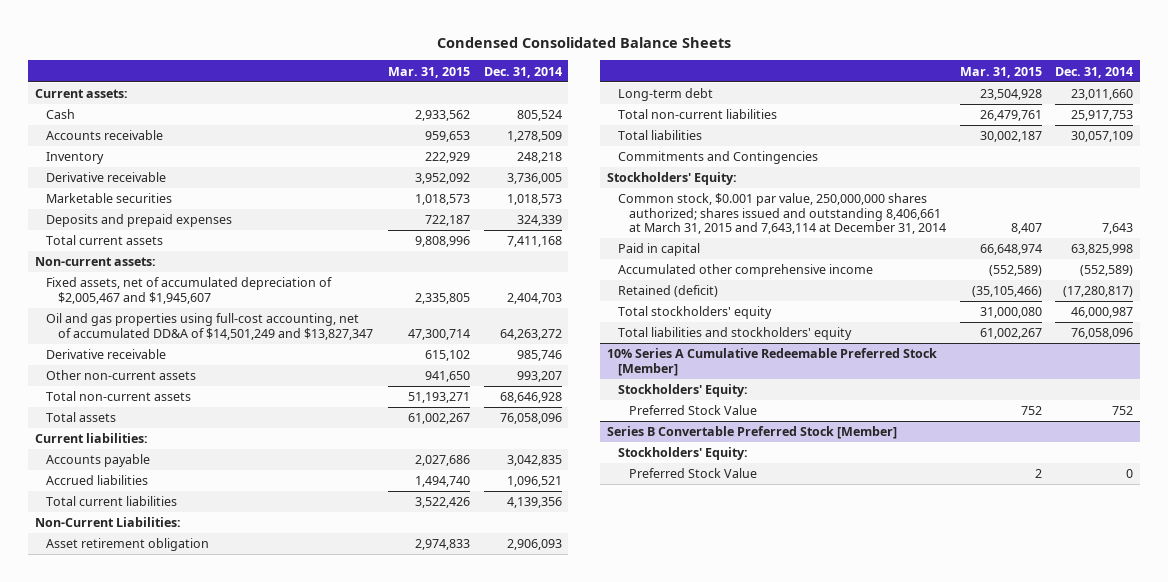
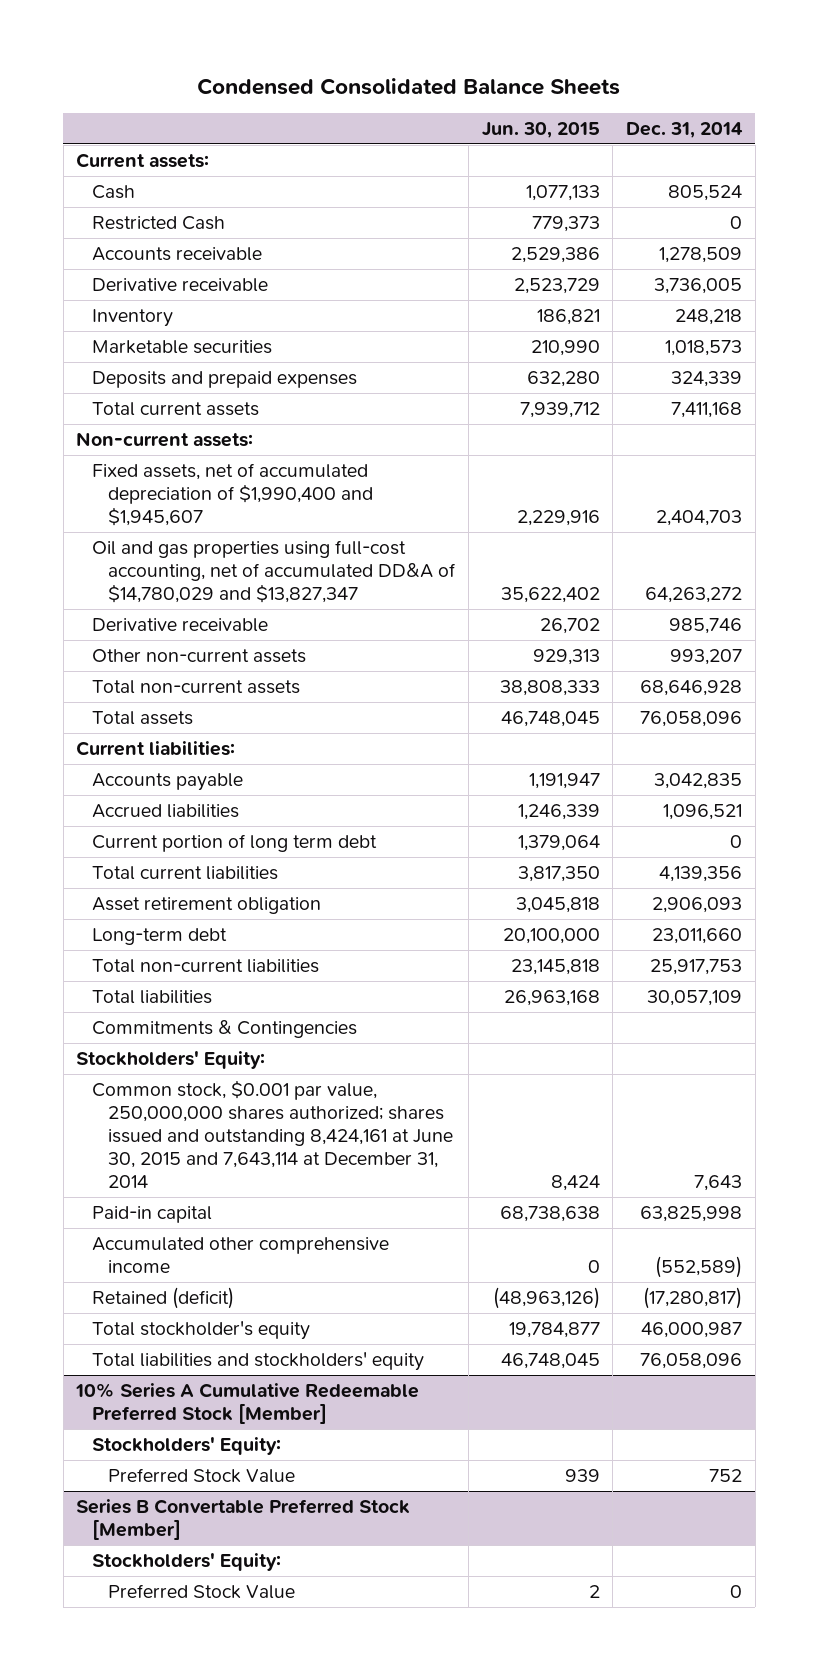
[388,66,471,78] Mar. 31, 2015 -> none
none -> [481,122,600,139] Jun. 30, 2015
none -> [92,215,226,230] Restricted Cash
[46,152,105,165] Inventory -> [92,308,174,327] Inventory
[46,277,333,304] Fixed assets, net of accumulated depreciation of $2,005,467 and $1,945,607 -> [92,462,374,526] Fixed assets, net of accumulated depreciation of $1,990,400 and $1,945,607
[46,313,373,340] Oil and gas properties using full-cost accounting, net of accumulated DD&A of $14,501,249 and $13,827,347 -> [92,539,457,603] Oil and gas properties using full-cost accounting, net of accumulated DD&A of $14,780,029 and $13,827,347
none -> [92,833,378,852] Current portion of long term debt
[34,517,181,528] Non-Current Liabilities: -> none
[617,151,818,165] Commitments and Contingencies -> [92,1019,358,1038] Commitments & Contingencies
[617,193,947,235] Common stock, $0.001 par value, 250,000,000 shares authorized; shares issued and outstanding 8,406,661 at March 31, 2015 and 7,643,114 at December 31, 2014 -> [92,1079,454,1188] Common stock, $0.001 par value, 250,000,000 shares authorized; shares issued and outstanding 8,424,161 at June 30, 2015 and 7,643,114 at December 31, 2014
[617,243,700,257] Paid in capital -> [92,1205,213,1223] Paid-in capital
[617,306,772,320] Total stockholders' equity -> [92,1320,311,1340] Total stockholder's equity

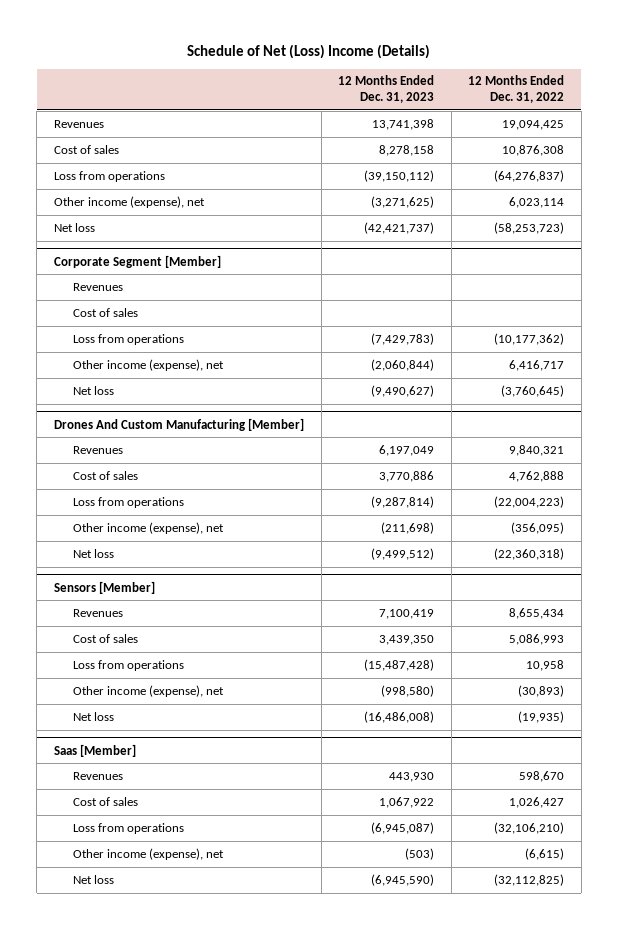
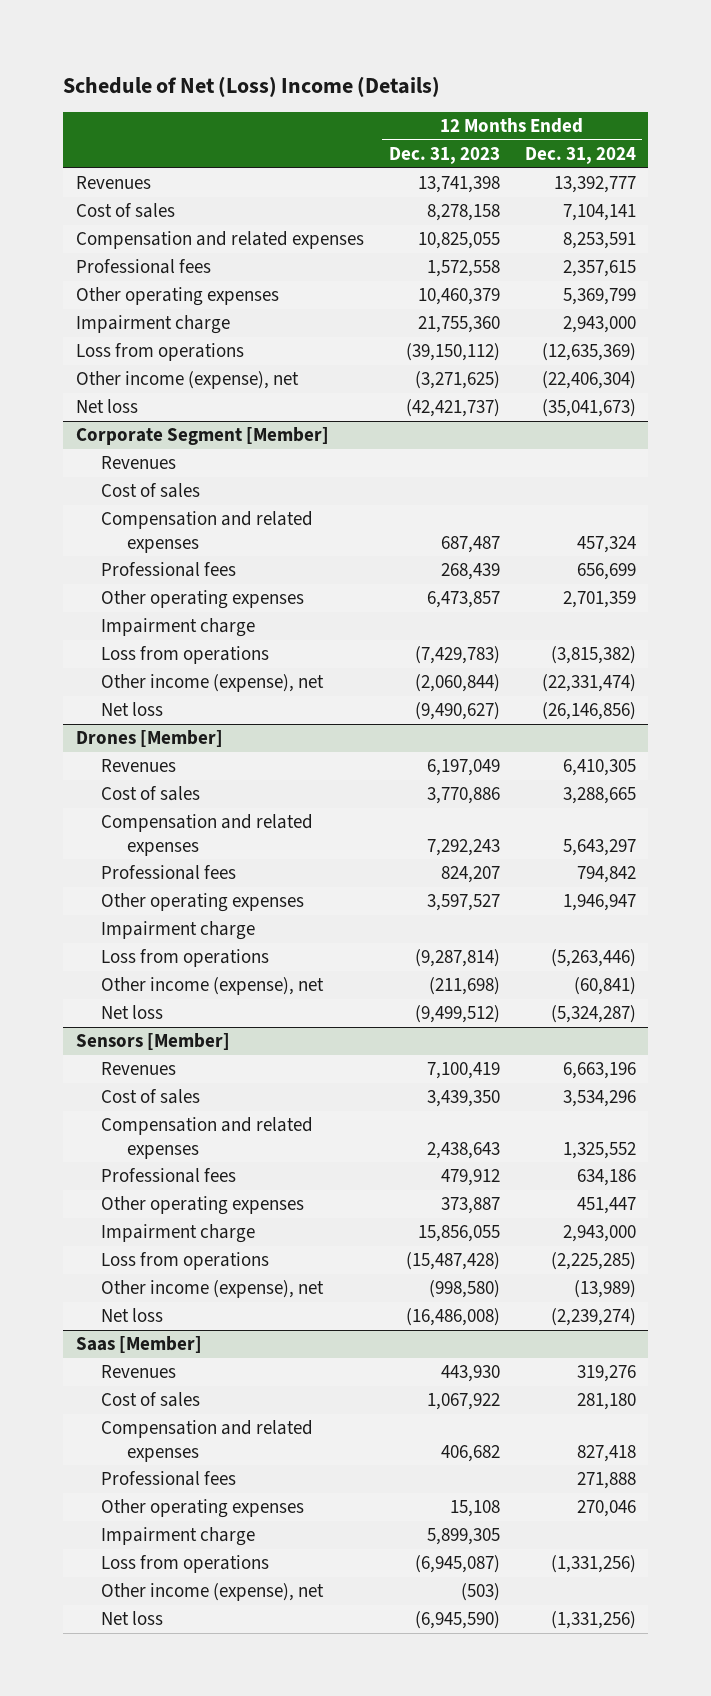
[468,75,565,104] 12 Months Ended Dec. 31, 2022 -> none
none -> [524,146,636,164] Dec. 31, 2024
none -> [75,231,364,250] Compensation and related expenses
none -> [75,259,211,275] Professional fees
none -> [75,287,279,307] Other operating expenses
none -> [75,315,230,335] Impairment charge
none -> [101,511,314,553] Compensation and related expenses
none -> [101,562,237,578] Professional fees
none -> [101,590,305,610] Other operating expenses
none -> [101,618,256,638] Impairment charge
[54,417,305,431] Drones And Custom Manufacturing [Member] -> none
none -> [75,730,223,748] Drones [Member]
none -> [101,814,314,856] Compensation and related expenses
none -> [101,865,237,881] Professional fees
none -> [101,893,305,913] Other operating expenses
none -> [101,921,256,941] Impairment charge
none -> [101,1117,314,1159] Compensation and related expenses
none -> [101,1168,237,1184] Professional fees
none -> [101,1196,305,1216] Other operating expenses
none -> [101,1224,256,1244] Impairment charge
none -> [101,1420,314,1462] Compensation and related expenses
none -> [101,1471,237,1487] Professional fees
none -> [101,1499,305,1519] Other operating expenses
none -> [101,1527,256,1547] Impairment charge

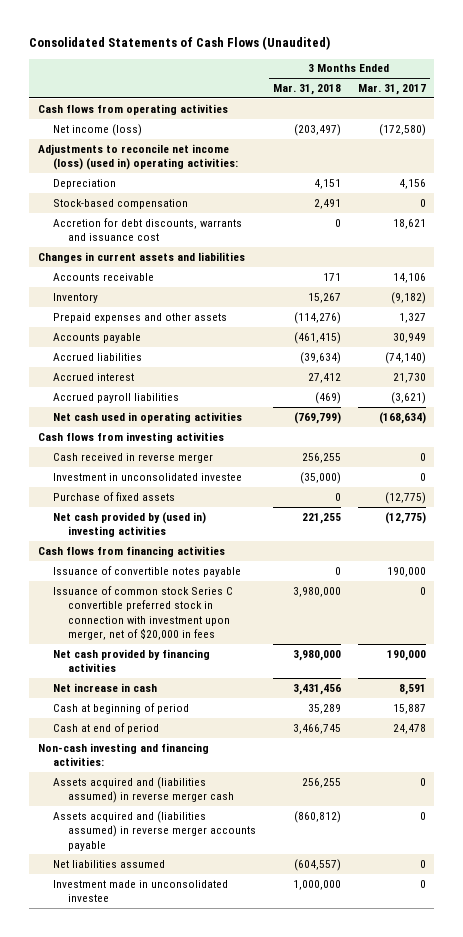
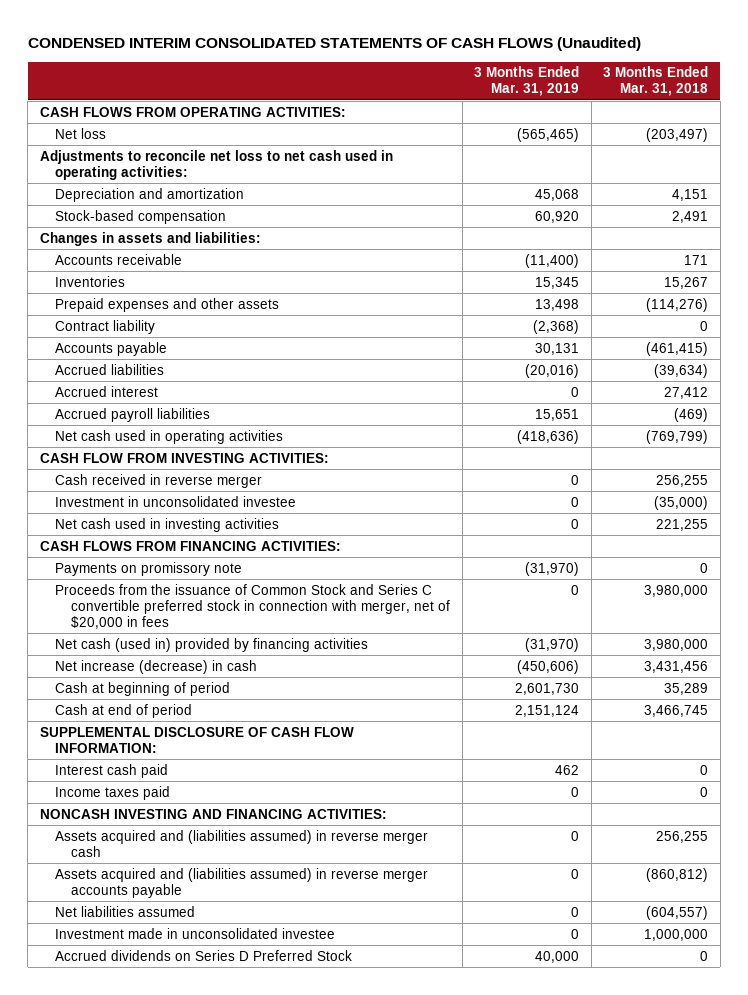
[29,36,331,51] Consolidated Statements of Cash Flows (Unaudited) -> [27,37,641,52] CONDENSED INTERIM CONSOLIDATED STATEMENTS OF CASH FLOWS (Unaudited)
[357,84,426,96] Mar. 31, 2017 -> none
none -> [474,66,580,97] 3 Months Ended Mar. 31, 2019
[37,103,228,115] Cash flows from operating activities -> [39,106,346,117] CASH FLOWS FROM OPERATING ACTIVITIES:
[52,123,142,136] Net income (loss) -> [55,127,107,139] Net loss
[37,143,238,171] Adjustments to reconcile net income (loss) (used in) operating activities: -> [39,149,393,180] Adjustments to reconcile net loss to net cash used in operating activities:
[52,178,116,189] Depreciation -> [55,187,245,202] Depreciation and amortization
[52,217,242,242] Accretion for debt discounts, warrants and issuance cost -> none
[37,251,245,263] Changes in current assets and liabilities -> [39,231,261,246] Changes in assets and liabilities:
[52,292,98,303] Inventory -> [55,275,126,287] Inventories
none -> [55,319,156,334] Contract liability
[37,431,224,443] Cash flows from investing activities -> [39,452,329,463] CASH FLOW FROM INVESTING ACTIVITIES:
[52,491,175,501] Purchase of fixed assets -> none
[52,565,241,577] Issuance of convertible notes payable -> none
[52,511,206,538] Net cash provided by (used in) investing activities -> [55,517,280,532] Net cash used in investing activities
[37,545,225,557] Cash flows from financing activities -> [39,540,341,551] CASH FLOWS FROM FINANCING ACTIVITIES:
none -> [55,561,243,576] Payments on promissory note
[52,585,233,640] Issuance of common stock Series C convertible preferred stock in connection with investment upon merger, net of $20,000 in fees -> [55,583,451,629] Proceeds from the issuance of Common Stock and Series C convertible preferred stock in connection with merger, net of $20,000 in fees
[52,648,210,673] Net cash provided by financing activities -> [55,637,369,652] Net cash (used in) provided by financing activities
[52,682,157,692] Net increase in cash -> [55,659,258,674] Net increase (decrease) in cash
none -> [39,726,354,753] SUPPLEMENTAL DISCLOSURE OF CASH FLOW INFORMATION:
none -> [55,763,169,778] Interest cash paid
none -> [55,785,171,800] Income taxes paid
[37,742,209,767] Non-cash investing and financing activities: -> [39,808,387,819] NONCASH INVESTING AND FINANCING ACTIVITIES:
none -> [55,949,353,961] Accrued dividends on Series D Preferred Stock

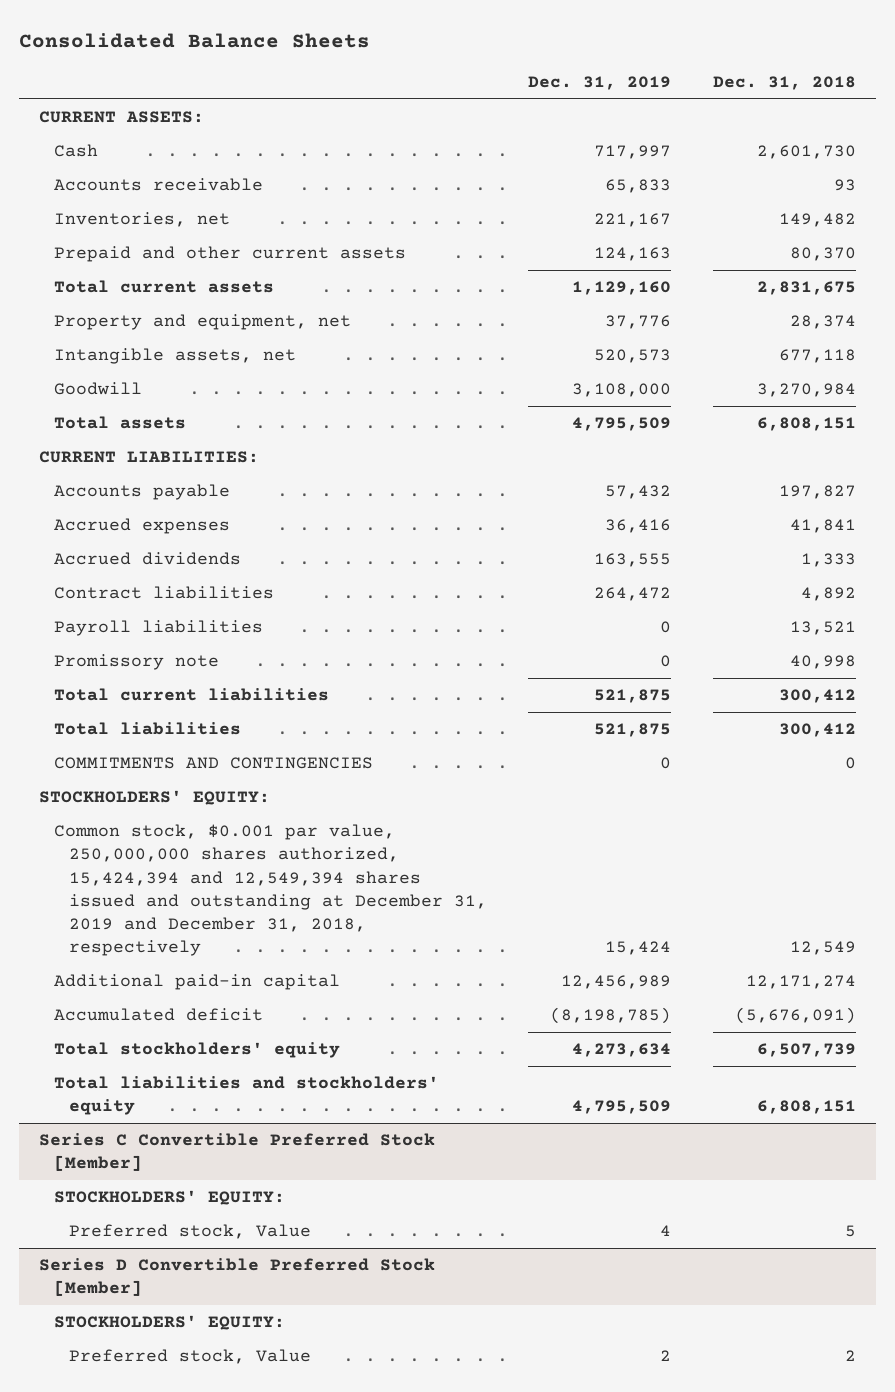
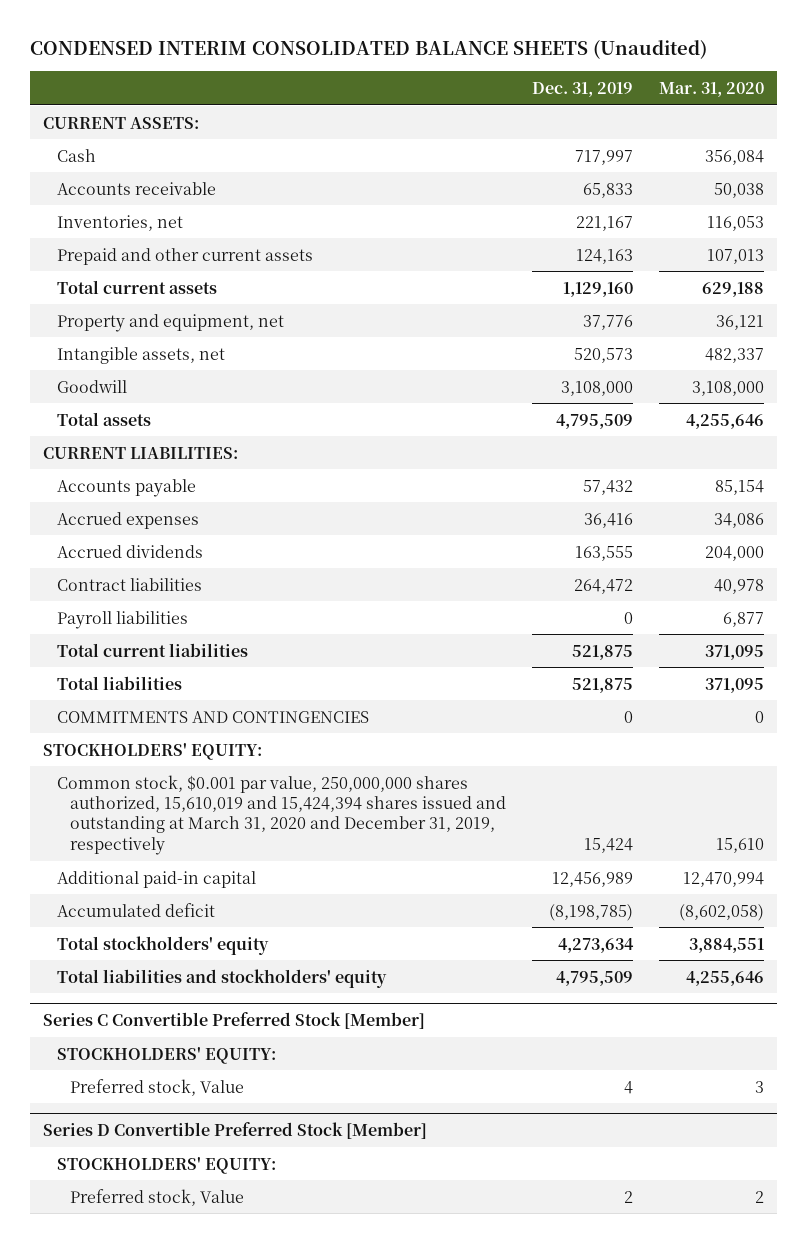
[18,32,370,48] Consolidated Balance Sheets -> [30,40,708,60] CONDENSED INTERIM CONSOLIDATED BALANCE SHEETS (Unaudited)
[712,76,856,91] Dec. 31, 2018 -> none
none -> [658,81,764,97] Mar. 31, 2020
[54,654,220,671] Promissory note -> none
[54,824,488,957] Common stock, $0.001 par value, 250,000,000 shares authorized, 15,424,394 and 12,549,394 shares issued and outstanding at December 31, 2019 and December 31, 2018, respectively -> [56,774,507,855] Common stock, $0.001 par value, 250,000,000 shares authorized, 15,610,019 and 15,424,394 shares issued and outstanding at March 31, 2020 and December 31, 2019, respectively

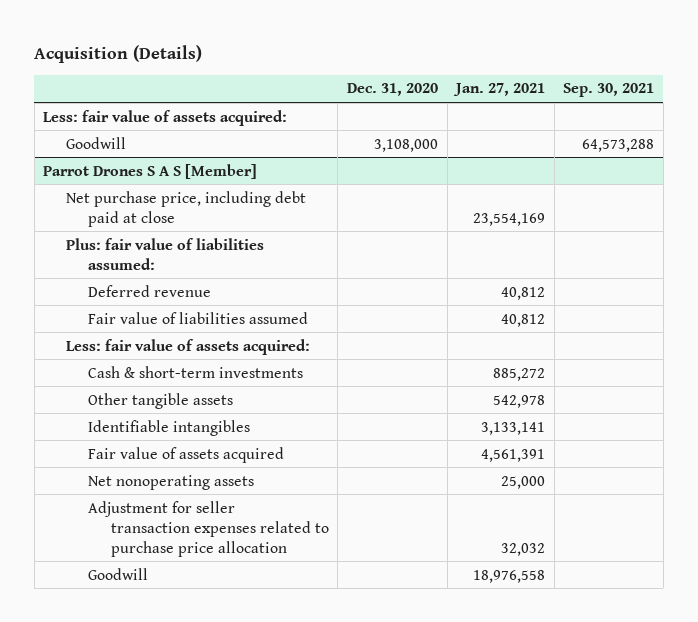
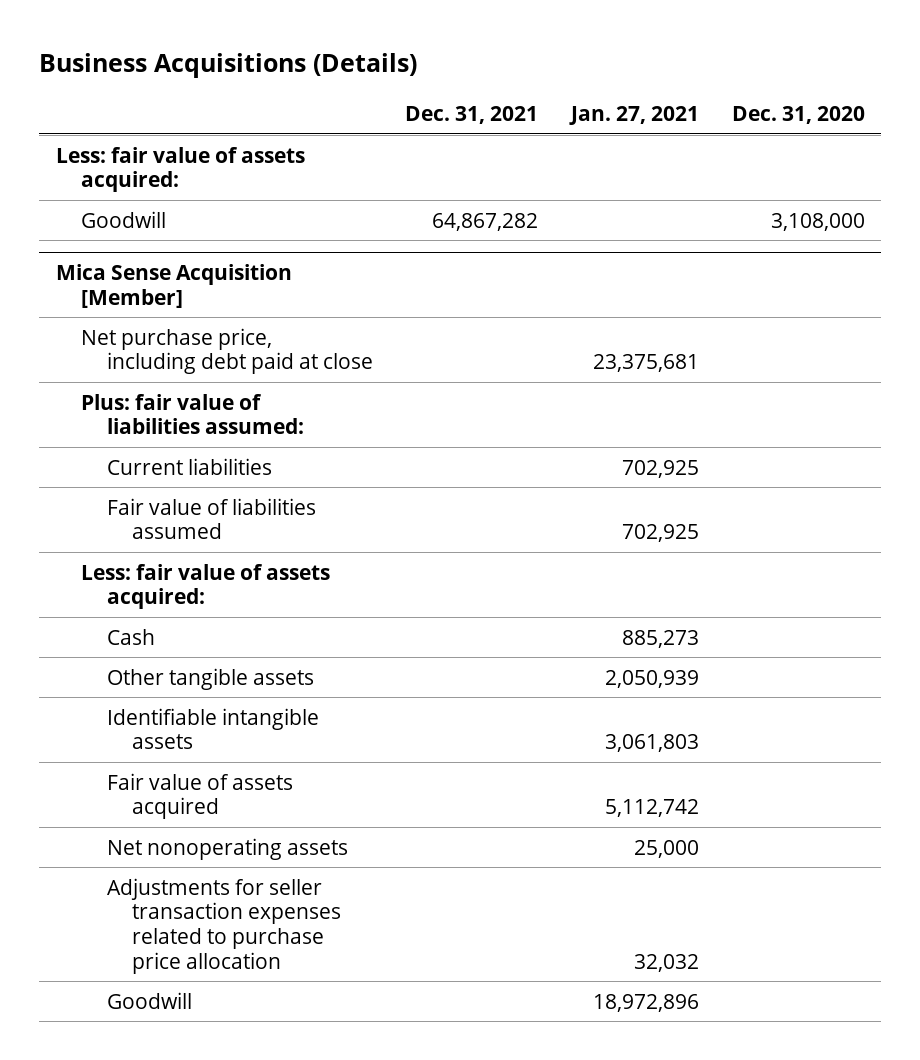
[34,44,203,63] Acquisition (Details) -> [39,53,418,79] Business Acquisitions (Details)
[563,83,655,98] Sep. 30, 2021 -> none
none -> [405,105,539,124] Dec. 31, 2021
[43,163,258,179] Parrot Drones S A S [Member] -> none
none -> [55,263,292,308] Mica Sense Acquisition [Member]
[473,212,546,226] 23,554,169 -> [593,354,700,373] 23,375,681
[88,284,212,297] Deferred revenue -> none
none -> [106,457,272,475] Current liabilities
[501,313,546,327] 40,812 -> [622,524,700,543] 702,925
[88,365,304,378] Cash & short-term investments -> [106,628,155,645] Cash
[493,367,546,381] 885,272 -> [622,629,700,648] 885,273
[493,394,546,408] 542,978 -> [605,669,700,688] 2,050,939
[88,419,251,436] Identifiable intangibles -> [106,707,319,750] Identifiable intangible assets
[481,421,546,435] 3,133,141 -> [605,734,700,753] 3,061,803
[481,448,546,462] 4,561,391 -> [605,799,700,818] 5,112,742
[88,500,329,557] Adjustment for seller transaction expenses related to purchase price allocation -> [106,877,342,974] Adjustments for seller transaction expenses related to purchase price allocation
[473,569,546,583] 18,976,558 -> [593,993,700,1012] 18,972,896

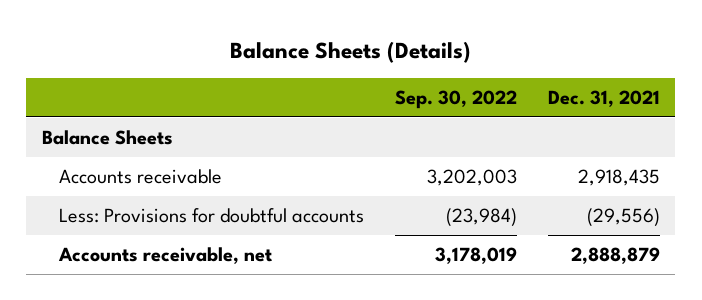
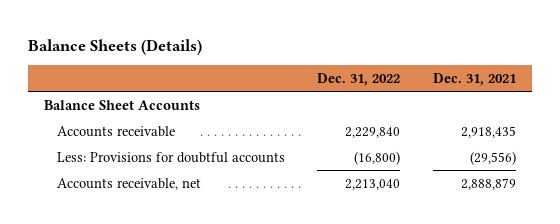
[394,89,517,109] Sep. 30, 2022 -> none
none -> [317,72,401,86] Dec. 31, 2022
[41,130,173,146] Balance Sheets -> [44,99,201,110] Balance Sheet Accounts

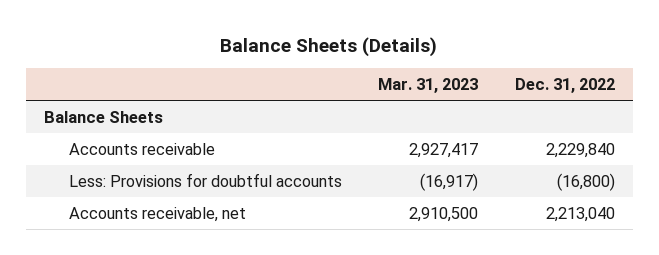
[432,72,516,86] Dec. 31, 2021 -> none
none -> [378,78,479,94] Mar. 31, 2023
[44,99,201,110] Balance Sheet Accounts -> [44,111,164,124] Balance Sheets

